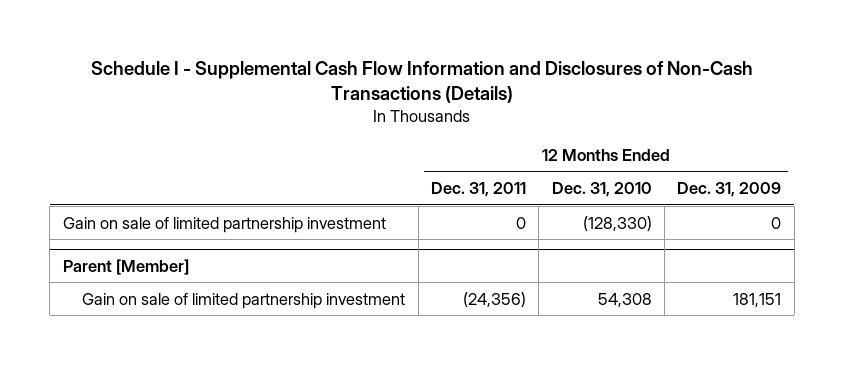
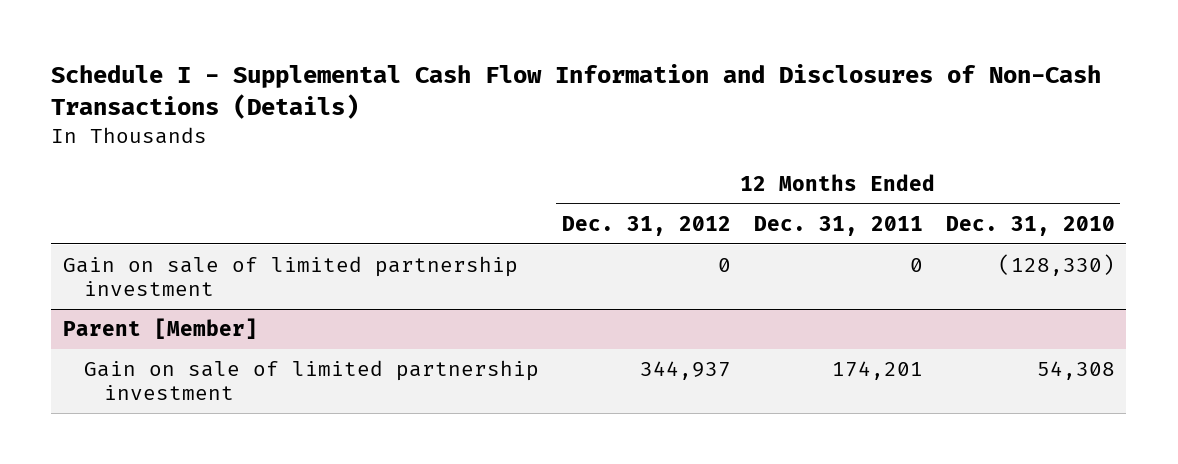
[677,182,782,198] Dec. 31, 2009 -> none
none -> [561,215,731,236] Dec. 31, 2012
[462,291,526,307] (24,356) -> [831,361,923,381] 174,201

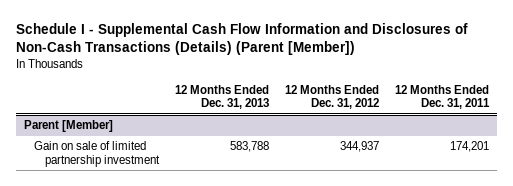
[51,64,1102,120] Schedule I - Supplemental Cash Flow Information and Disclosures of Non-Cash Transactions (Details) -> [15,22,468,55] Schedule I - Supplemental Cash Flow Information and Disclosures of Non-Cash Transactions (Details) (Parent [Member])
[945,215,1115,236] Dec. 31, 2010 -> none
none -> [174,84,269,110] 12 Months Ended Dec. 31, 2013
[62,256,518,297] Gain on sale of limited partnership investment -> none

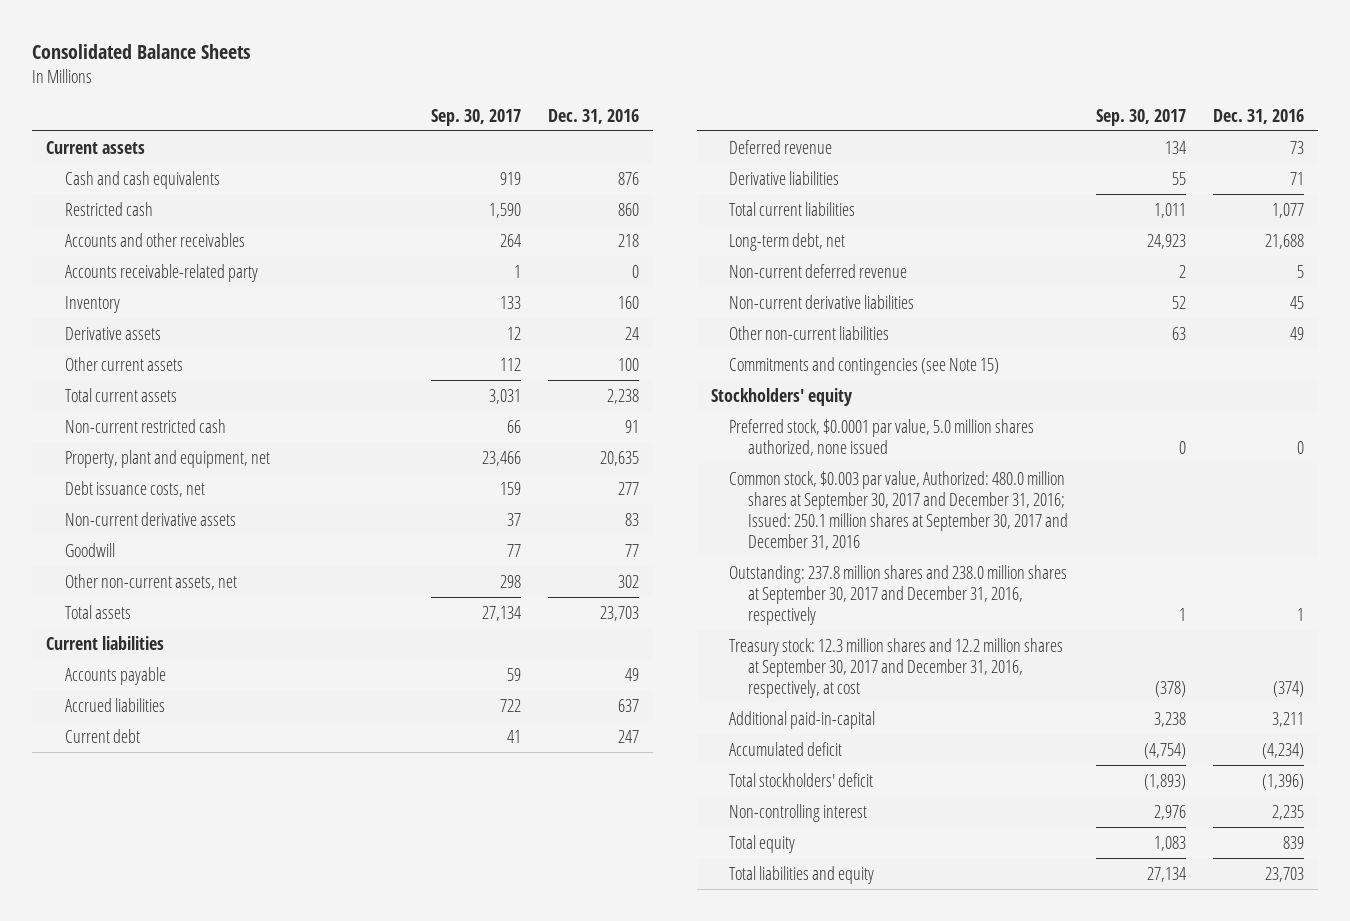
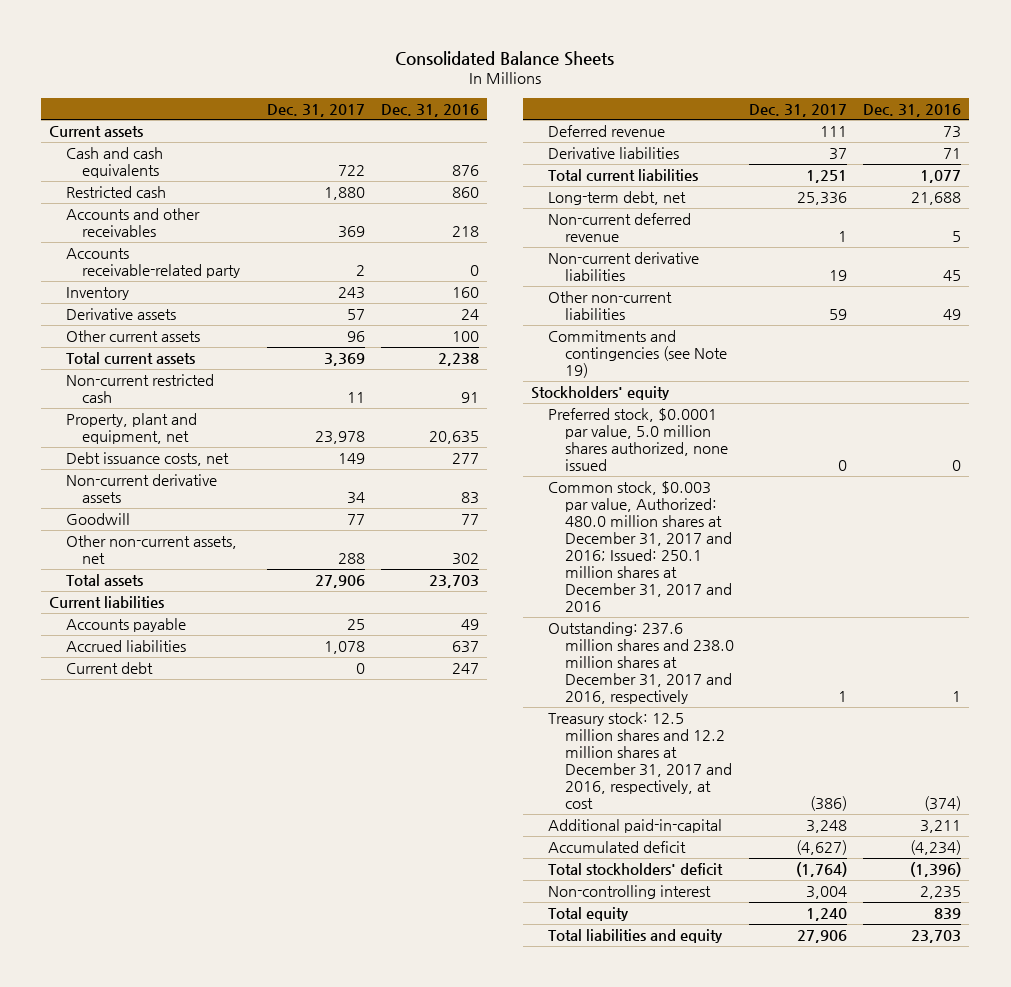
[430,108,521,126] Sep. 30, 2017 -> none
none -> [267,103,366,117] Dec. 31, 2017
[729,356,1000,375] Commitments and contingencies (see Note 15) -> [547,329,727,378] Commitments and contingencies (see Note 19)
[729,470,1069,550] Common stock, $0.003 par value, Authorized: 480.0 million shares at September 30, 2017 and December 31, 2016; Issued: 250.1 million shares at September 30, 2017 and December 31, 2016 -> [547,480,732,613] Common stock, $0.003 par value, Authorized: 480.0 million shares at December 31, 2017 and 2016; Issued: 250.1 million shares at December 31, 2017 and 2016
[729,564,1068,625] Outstanding: 237.8 million shares and 238.0 million shares at September 30, 2017 and December 31, 2016, respectively -> [547,621,734,705] Outstanding: 237.6 million shares and 238.0 million shares at December 31, 2017 and 2016, respectively
[729,637,1064,698] Treasury stock: 12.3 million shares and 12.2 million shares at September 30, 2017 and December 31, 2016, respectively, at cost -> [547,711,732,810] Treasury stock: 12.5 million shares and 12.2 million shares at December 31, 2017 and 2016, respectively, at cost

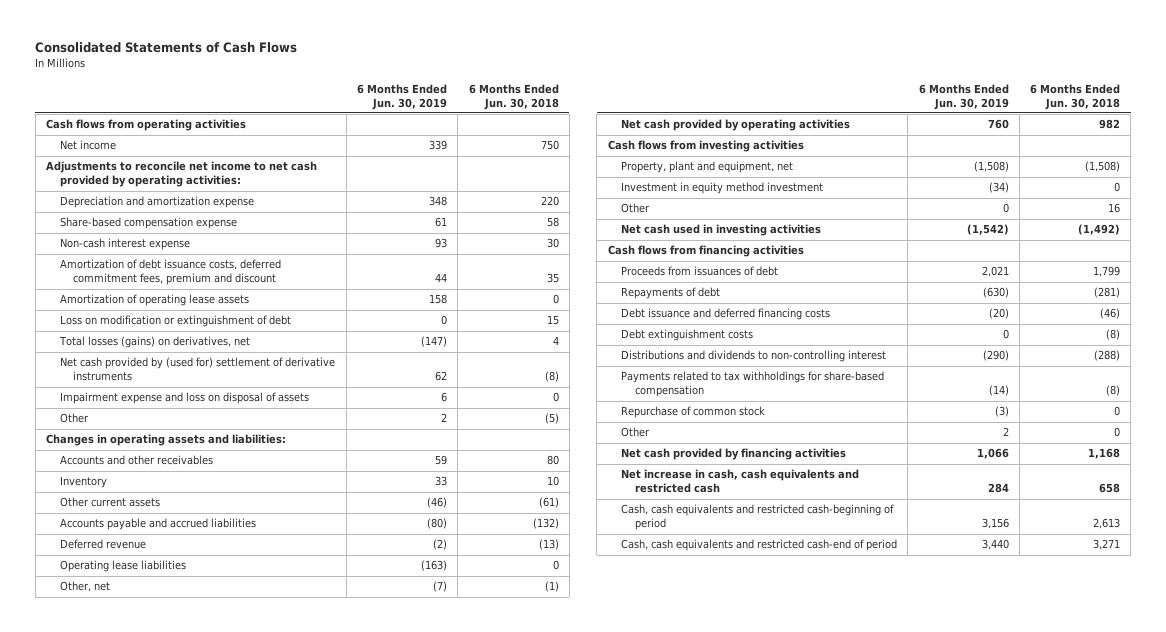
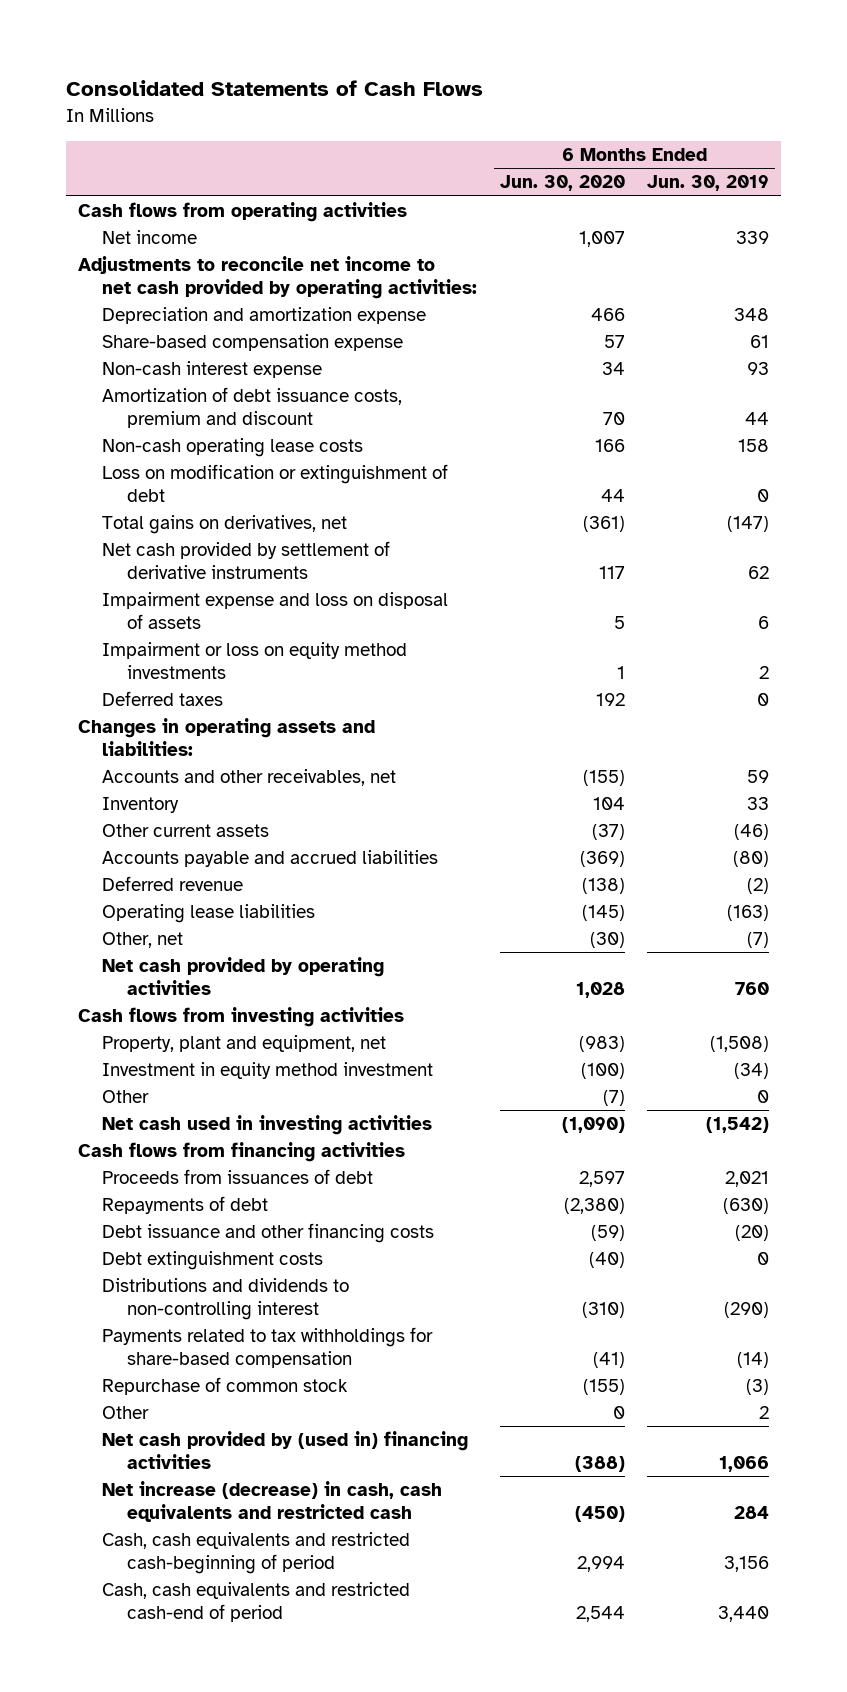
[468,83,559,110] 6 Months Ended Jun. 30, 2018 -> none
none -> [499,175,625,192] Jun. 30, 2020
[59,259,281,286] Amortization of debt issuance costs, deferred commitment fees, premium and discount -> [102,387,403,429] Amortization of debt issuance costs, premium and discount
[59,294,249,307] Amortization of operating lease assets -> [102,438,364,458] Non-cash operating lease costs
[58,336,250,349] Total losses (gains) on derivatives, net -> [102,515,348,535] Total gains on derivatives, net
[59,357,335,382] Net cash provided by (used for) settlement of derivative instruments -> [102,541,391,580] Net cash provided by settlement of derivative instruments
[59,413,89,424] Other -> none
none -> [102,642,408,680] Impairment or loss on equity method investments
none -> [102,691,224,707] Deferred taxes
[59,455,213,466] Accounts and other receivables -> [102,769,397,787] Accounts and other receivables, net
[621,308,831,321] Debt issuance and deferred financing costs -> [102,1223,435,1244] Debt issuance and other financing costs
[621,448,847,461] Net cash provided by financing activities -> [102,1431,469,1470] Net cash provided by (used in) financing activities
[621,469,860,494] Net increase in cash, cash equivalents and restricted cash -> [102,1481,443,1523] Net increase (decrease) in cash, cash equivalents and restricted cash

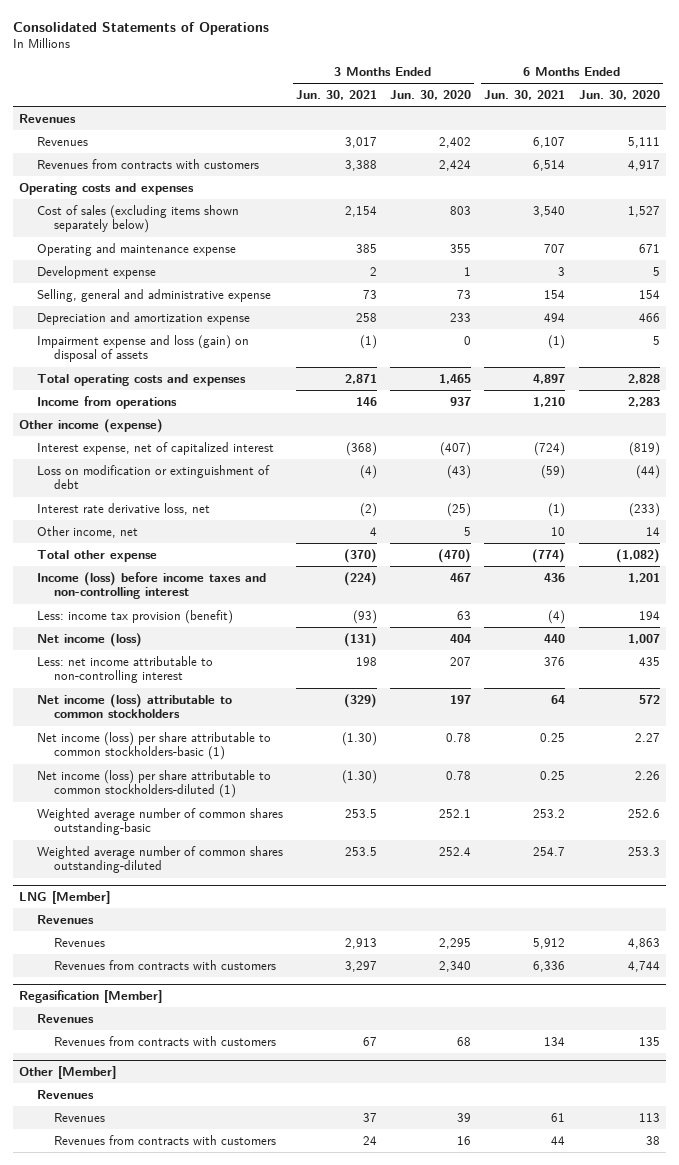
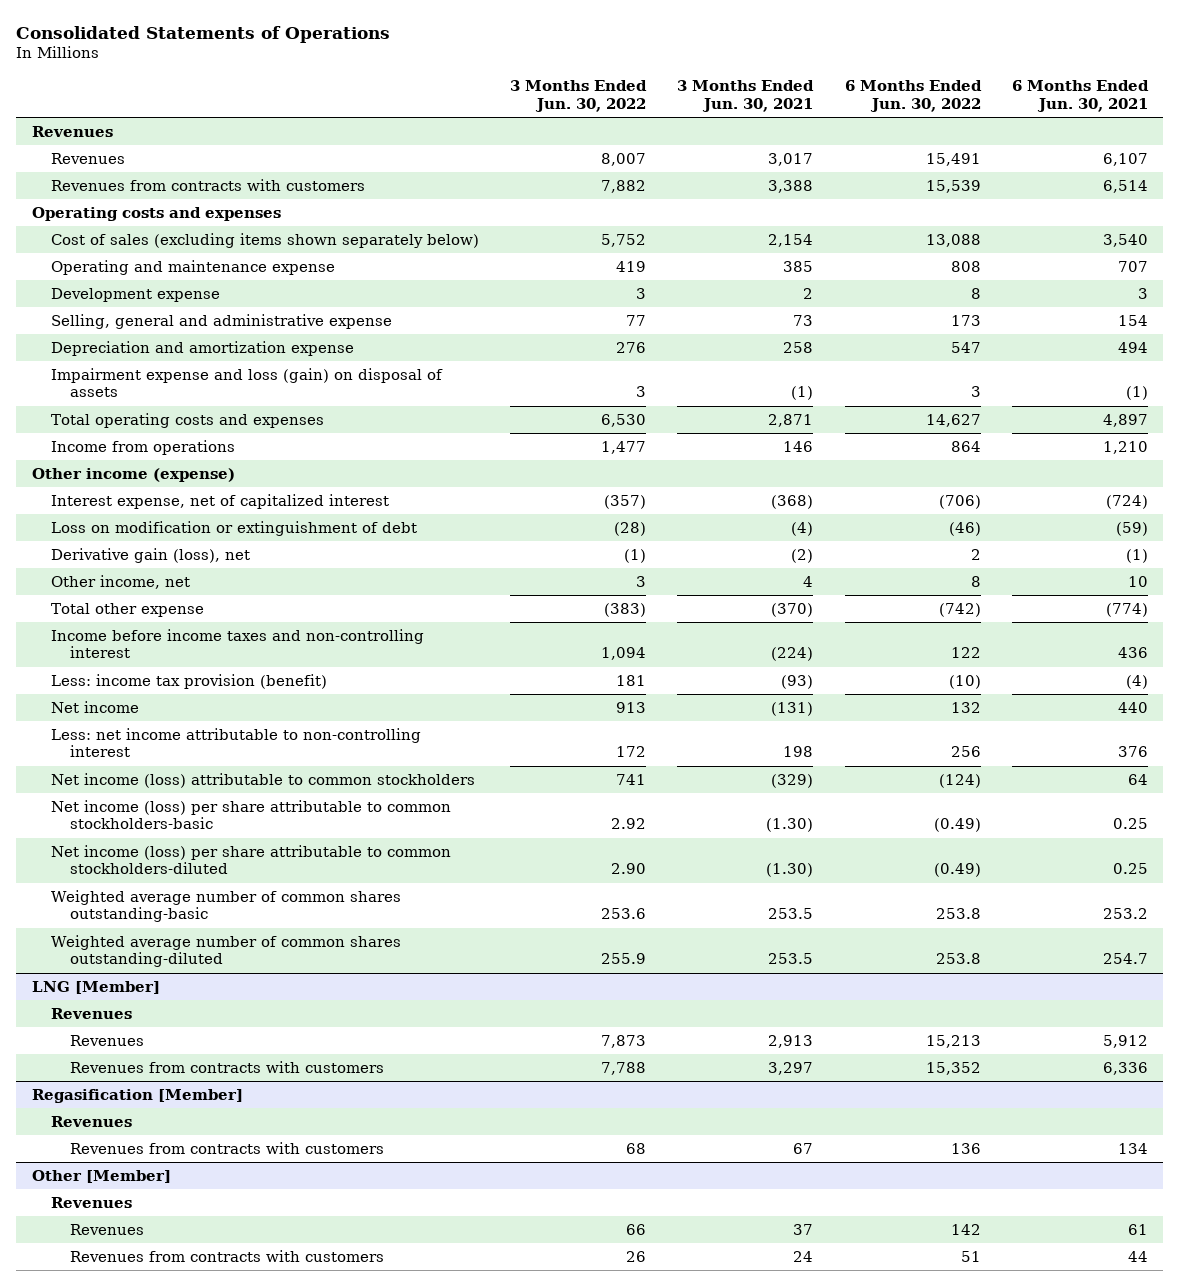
[390,90,472,101] Jun. 30, 2020 -> none
[578,90,660,101] Jun. 30, 2020 -> none
none -> [510,80,648,112] 3 Months Ended Jun. 30, 2022
none -> [844,80,982,112] 6 Months Ended Jun. 30, 2022
[36,502,210,515] Interest rate derivative loss, net -> [50,547,250,563] Derivative gain (loss), net
[36,571,266,600] Income (loss) before income taxes and non-controlling interest -> [50,628,424,659] Income before income taxes and non-controlling interest
[36,632,142,647] Net income (loss) -> [50,700,139,713] Net income
[36,731,271,761] Net income (loss) per share attributable to common stockholders-basic (1) -> [50,799,451,830] Net income (loss) per share attributable to common stockholders-basic
[36,769,271,799] Net income (loss) per share attributable to common stockholders-diluted (1) -> [50,844,451,875] Net income (loss) per share attributable to common stockholders-diluted

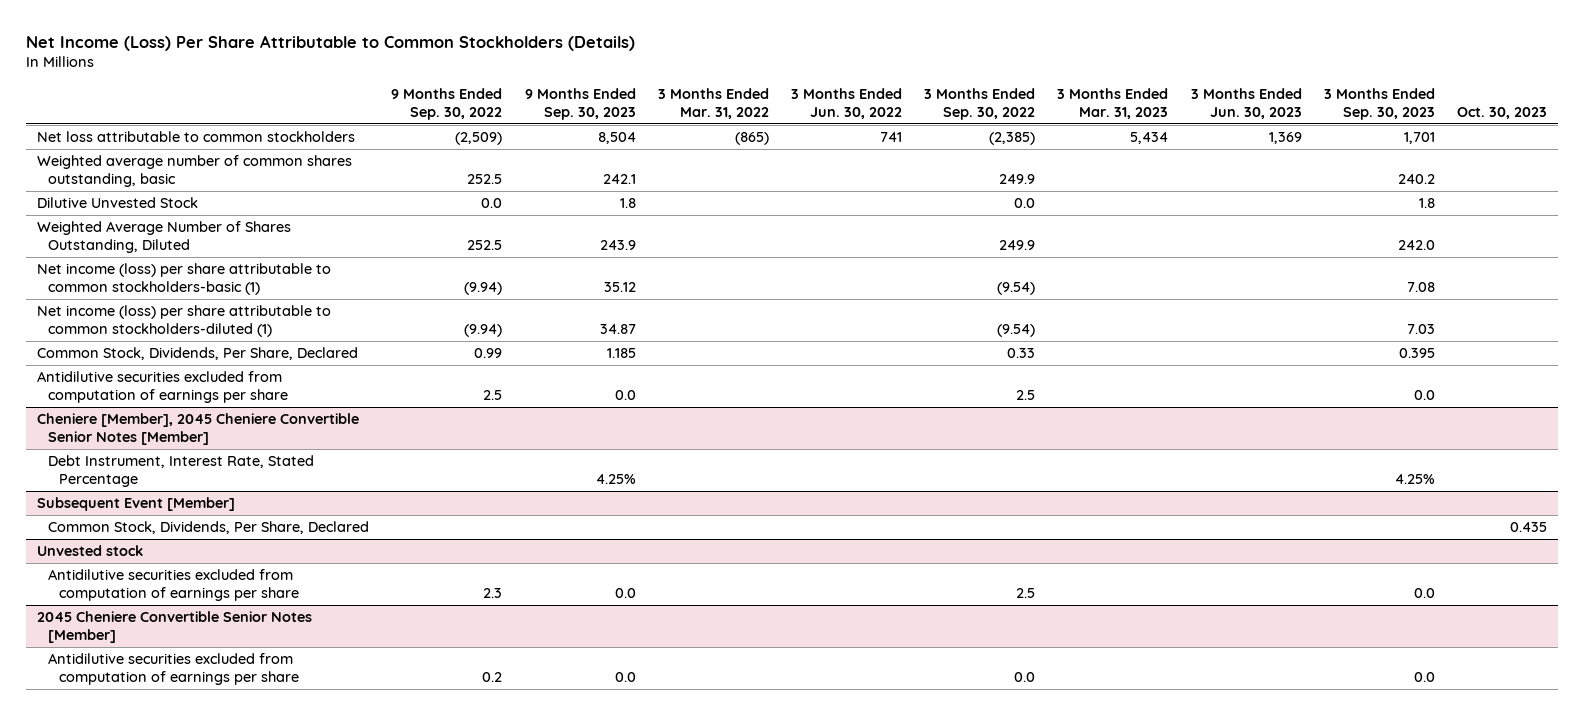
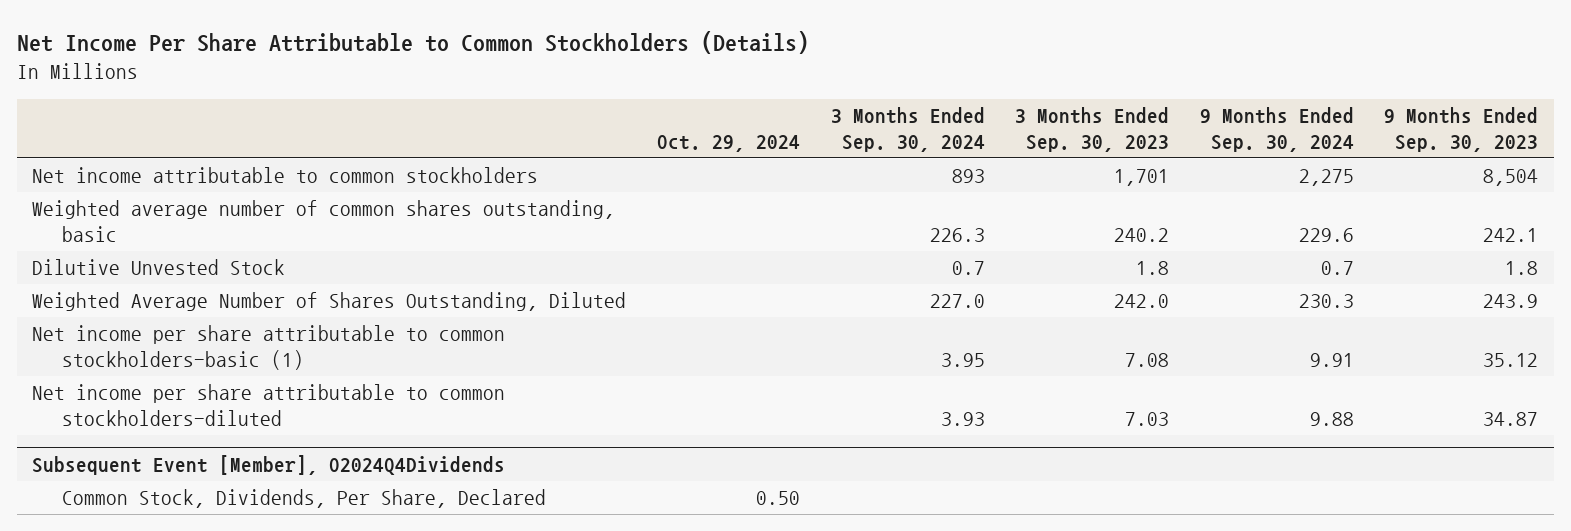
[25,35,635,52] Net Income (Loss) Per Share Attributable to Common Stockholders (Details) -> [17,30,810,54] Net Income Per Share Attributable to Common Stockholders (Details)
[391,88,503,120] 9 Months Ended Sep. 30, 2022 -> none
[657,88,769,119] 3 Months Ended Mar. 31, 2022 -> none
[791,88,903,119] 3 Months Ended Jun. 30, 2022 -> none
[924,88,1036,120] 3 Months Ended Sep. 30, 2022 -> none
[1057,88,1169,119] 3 Months Ended Mar. 31, 2023 -> none
[1190,88,1302,119] 3 Months Ended Jun. 30, 2023 -> none
[1457,106,1548,119] Oct. 30, 2023 -> none
none -> [656,134,800,152] Oct. 29, 2024
none -> [830,107,985,152] 3 Months Ended Sep. 30, 2024
none -> [1199,107,1354,152] 9 Months Ended Sep. 30, 2024
[37,131,356,143] Net loss attributable to common stockholders -> [32,167,539,184] Net income attributable to common stockholders
[37,347,359,361] Common Stock, Dividends, Per Share, Declared -> none
[37,371,289,404] Antidilutive securities excluded from computation of earnings per share -> none
[37,413,360,446] Cheniere [Member], 2045 Cheniere Convertible Senior Notes [Member] -> none
[48,455,315,488] Debt Instrument, Interest Rate, Stated Percentage -> none
[37,263,332,296] Net income (loss) per share attributable to common stockholders-basic (1) -> [32,325,506,370] Net income per share attributable to common stockholders-basic (1)
[37,305,332,338] Net income (loss) per share attributable to common stockholders-diluted (1) -> [32,384,506,426] Net income per share attributable to common stockholders-diluted
[37,497,236,512] Subsequent Event [Member] -> [32,455,506,476] Subsequent Event [Member], O2024Q4Dividends
[37,545,144,557] Unvested stock -> none
[48,569,300,602] Antidilutive securities excluded from computation of earnings per share -> none
[37,611,313,644] 2045 Cheniere Convertible Senior Notes [Member] -> none
[48,653,300,686] Antidilutive securities excluded from computation of earnings per share -> none

